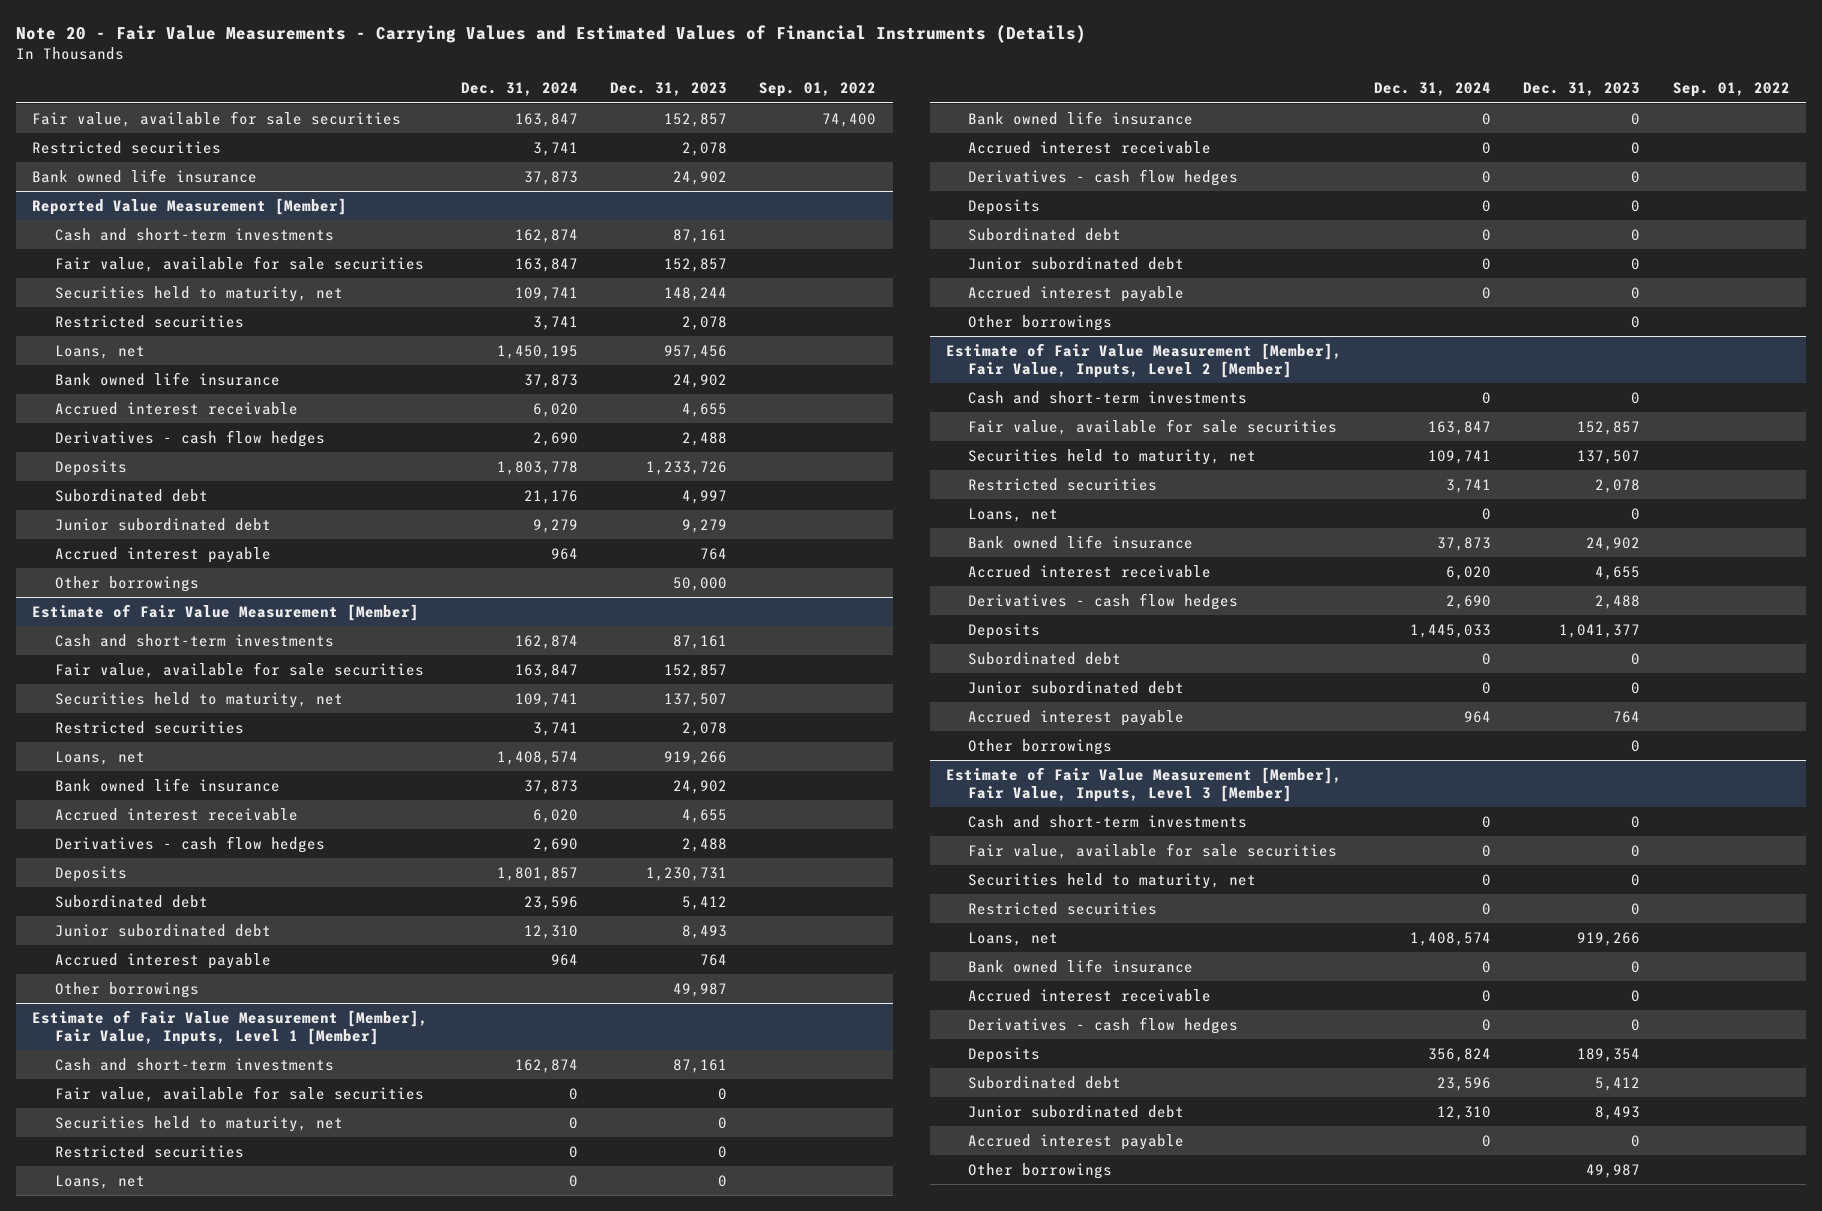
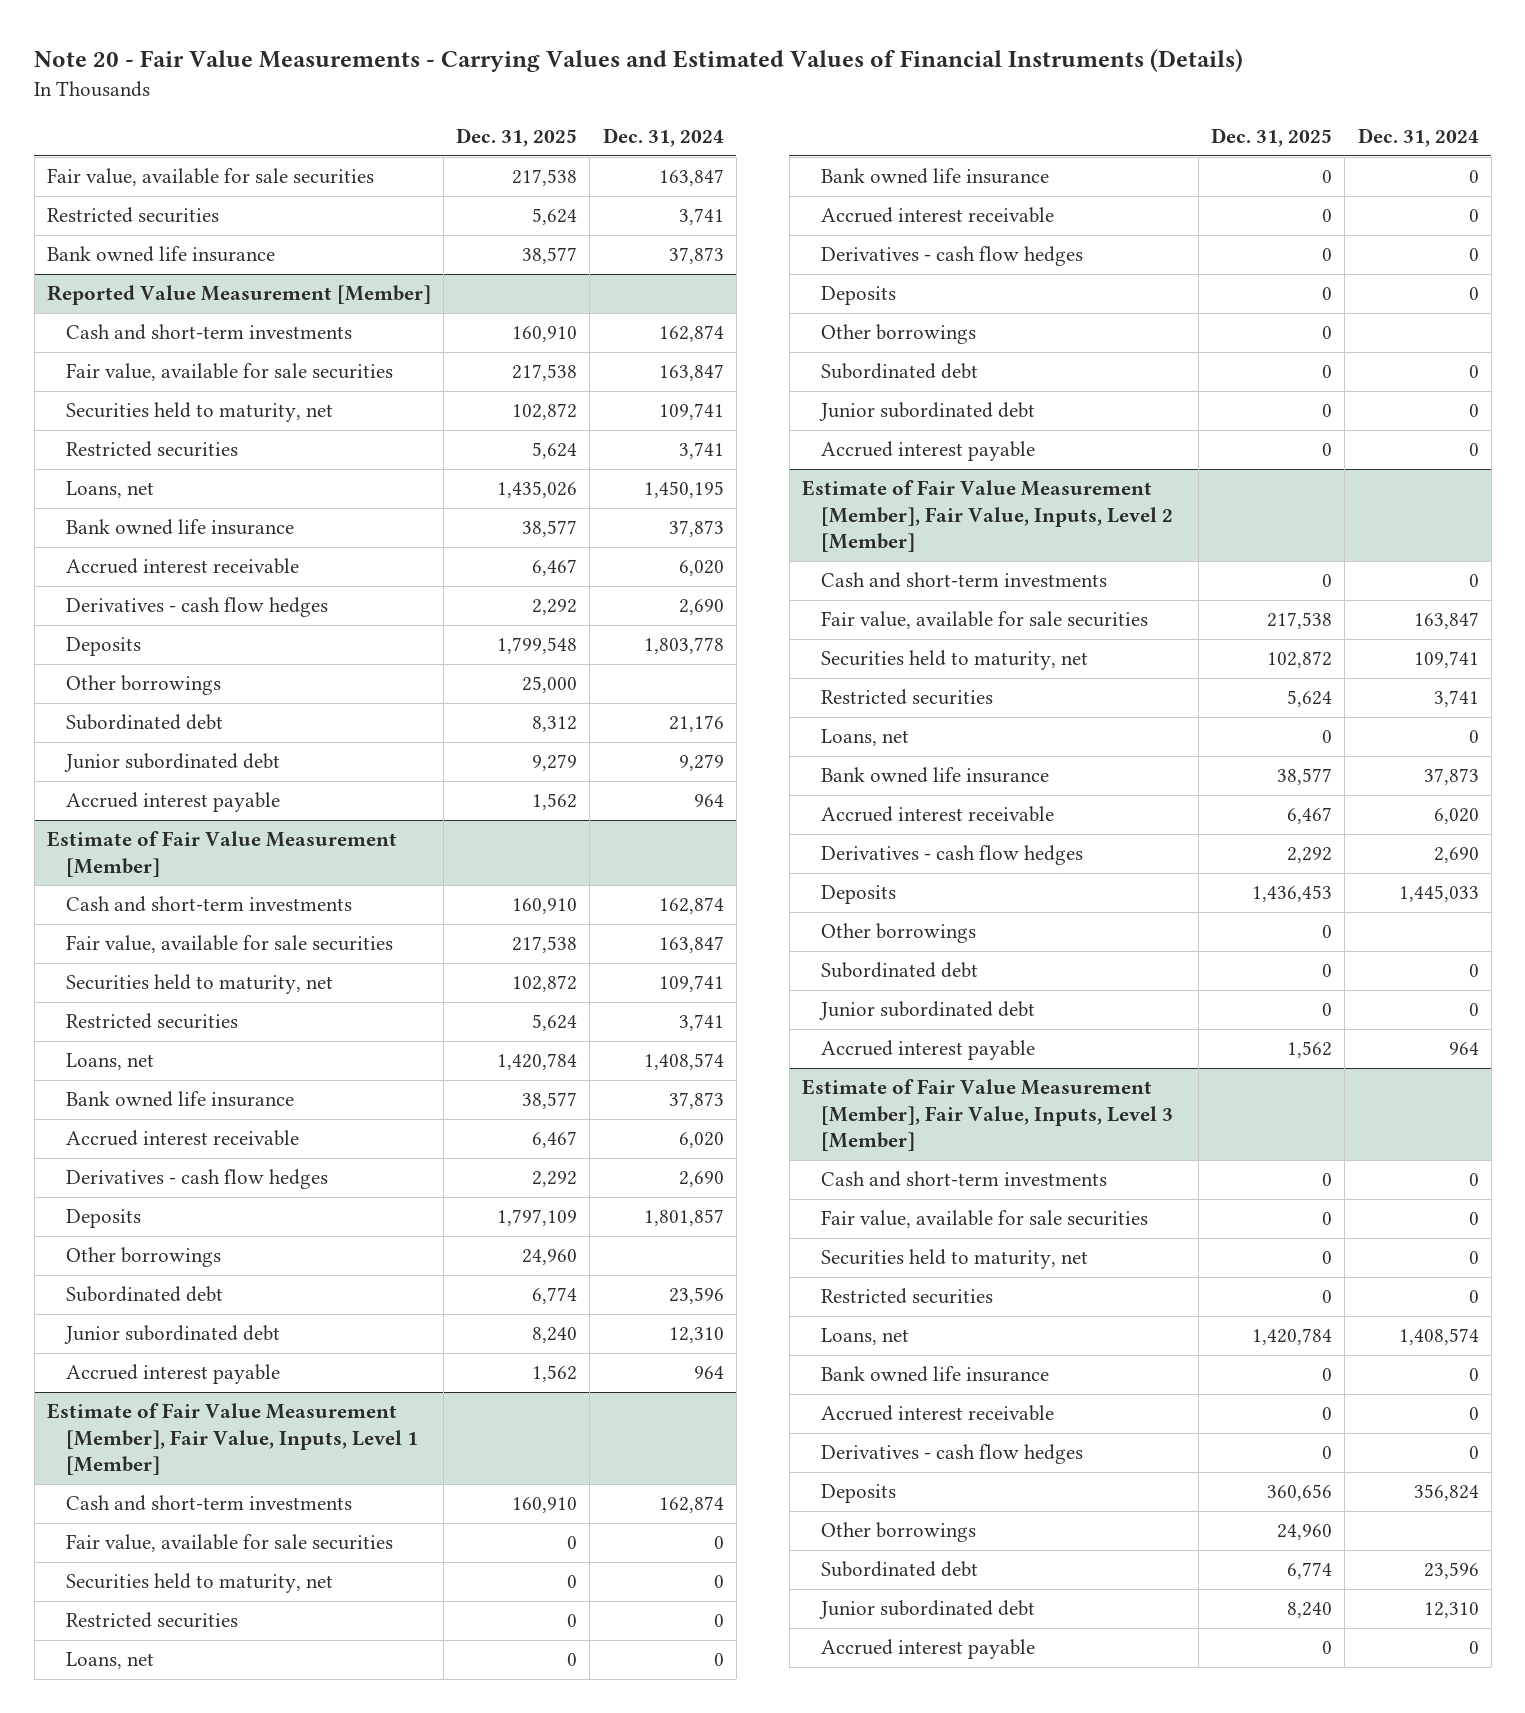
[610,82,728,97] Dec. 31, 2023 -> none
[759,82,877,98] Sep. 01, 2022 -> none
none -> [456,128,578,148] Dec. 31, 2025
[55,575,200,592] Other borrowings -> [65,675,221,696] Other borrowings
[55,981,200,998] Other borrowings -> [65,1247,221,1268] Other borrowings
[968,314,1113,331] Other borrowings -> [820,324,976,345] Other borrowings
[968,738,1113,755] Other borrowings -> [820,923,976,944] Other borrowings
[968,1162,1113,1179] Other borrowings -> [820,1522,976,1543] Other borrowings

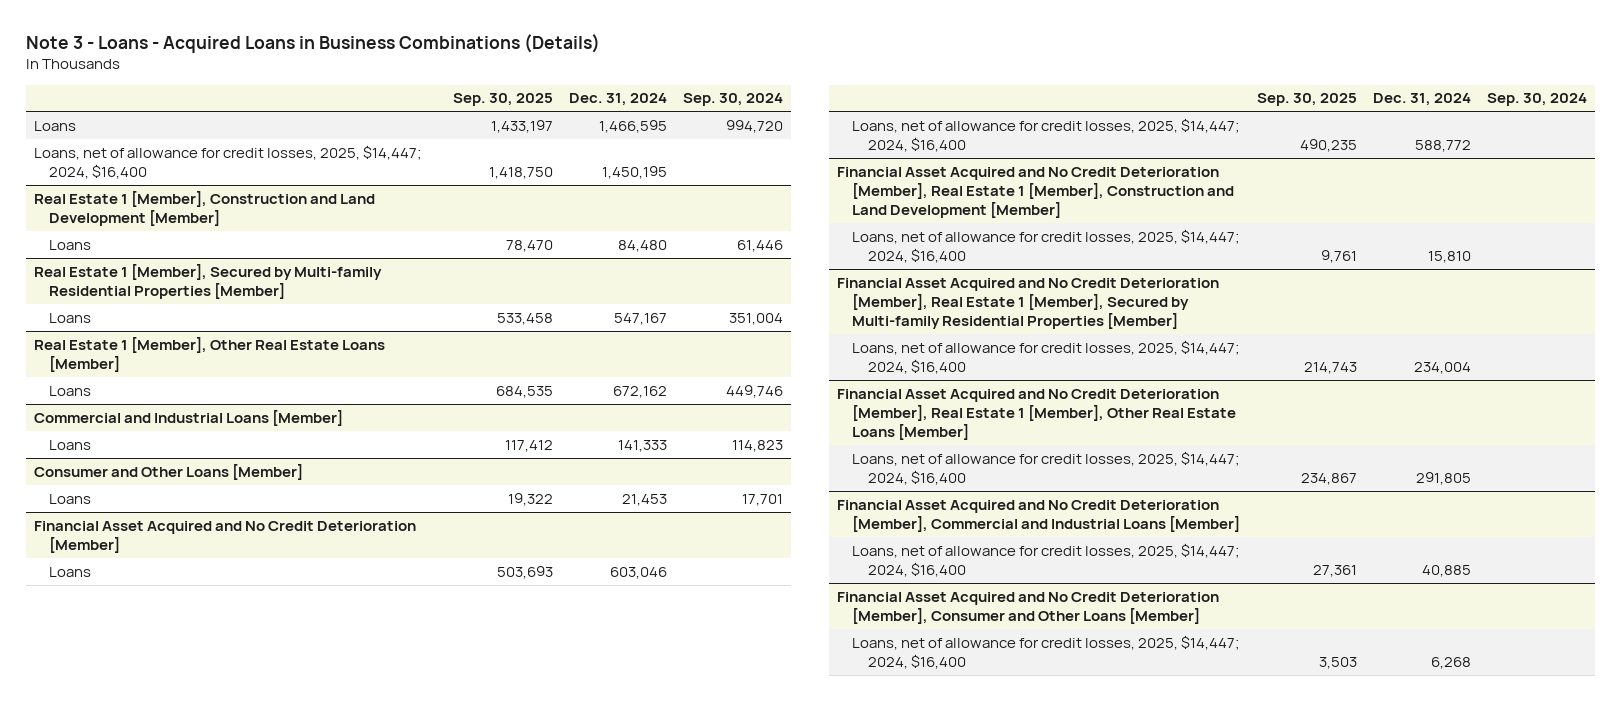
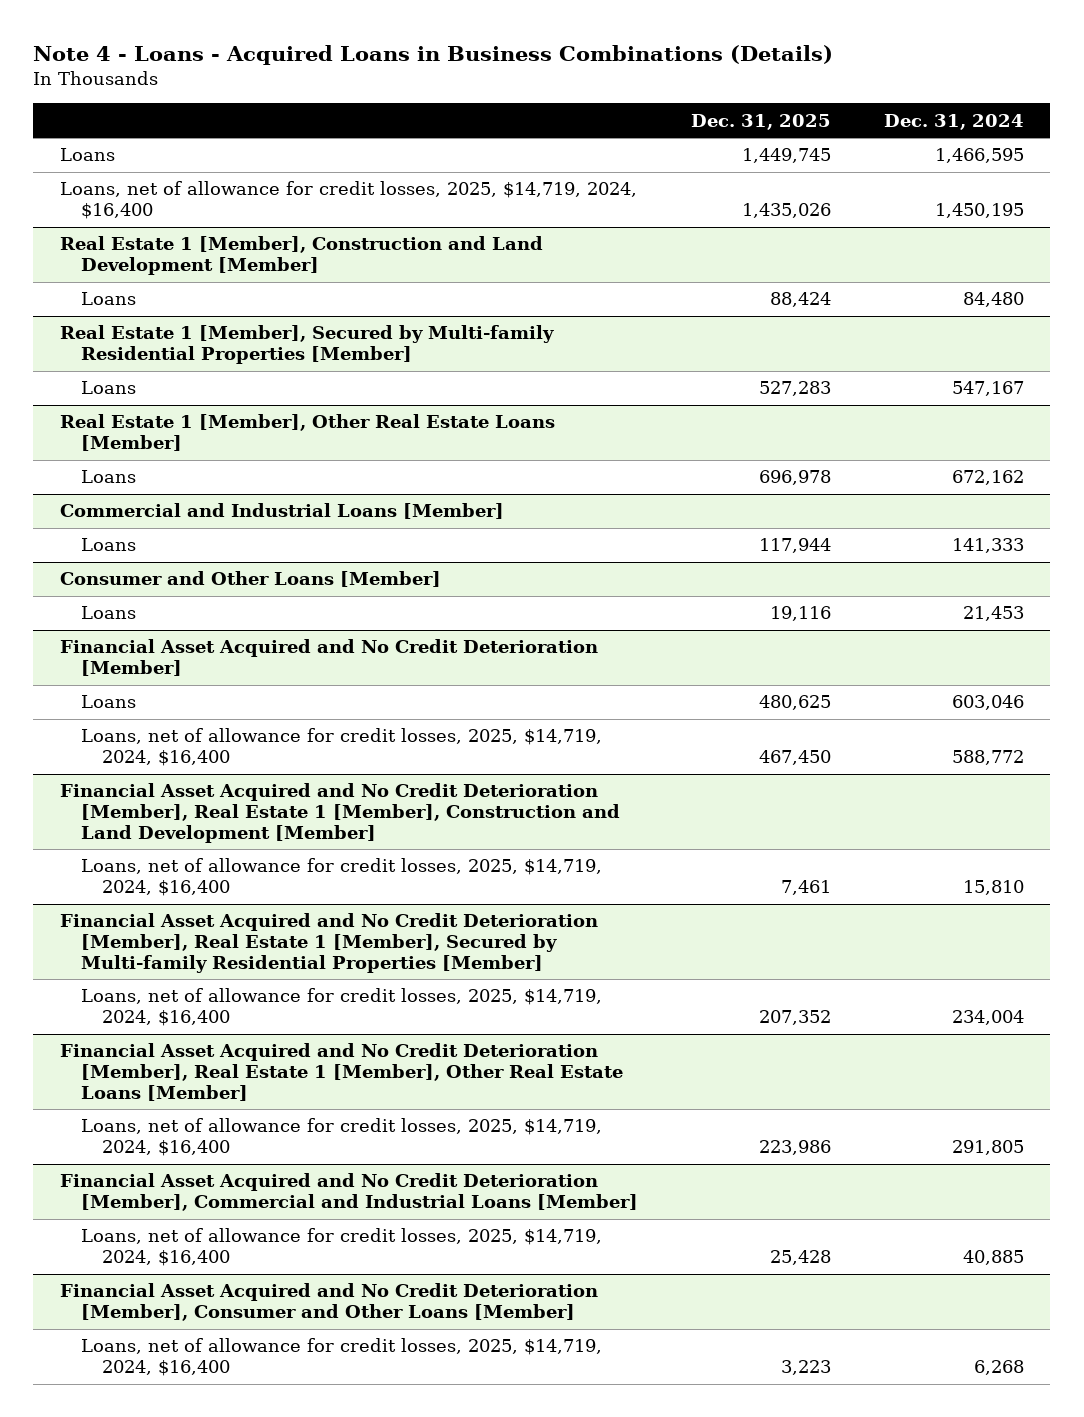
[25,34,600,54] Note 3 - Loans - Acquired Loans in Business Combinations (Details) -> [33,45,834,66] Note 4 - Loans - Acquired Loans in Business Combinations (Details)
[453,93,554,107] Sep. 30, 2025 -> none
[683,93,784,107] Sep. 30, 2024 -> none
none -> [691,113,832,130] Dec. 31, 2025
[33,144,422,179] Loans, net of allowance for credit losses, 2025, $14,447; 2024, $16,400 -> [59,181,637,220] Loans, net of allowance for credit losses, 2025, $14,719, 2024, $16,400
[852,117,1241,152] Loans, net of allowance for credit losses, 2025, $14,447; 2024, $16,400 -> [81,728,603,767] Loans, net of allowance for credit losses, 2025, $14,719, 2024, $16,400
[852,228,1241,263] Loans, net of allowance for credit losses, 2025, $14,447; 2024, $16,400 -> [81,858,603,897] Loans, net of allowance for credit losses, 2025, $14,719, 2024, $16,400
[852,339,1241,374] Loans, net of allowance for credit losses, 2025, $14,447; 2024, $16,400 -> [81,988,603,1027] Loans, net of allowance for credit losses, 2025, $14,719, 2024, $16,400
[852,450,1241,485] Loans, net of allowance for credit losses, 2025, $14,447; 2024, $16,400 -> [81,1118,603,1157] Loans, net of allowance for credit losses, 2025, $14,719, 2024, $16,400
[852,542,1241,577] Loans, net of allowance for credit losses, 2025, $14,447; 2024, $16,400 -> [81,1228,603,1267] Loans, net of allowance for credit losses, 2025, $14,719, 2024, $16,400
[852,634,1241,669] Loans, net of allowance for credit losses, 2025, $14,447; 2024, $16,400 -> [81,1338,603,1377] Loans, net of allowance for credit losses, 2025, $14,719, 2024, $16,400

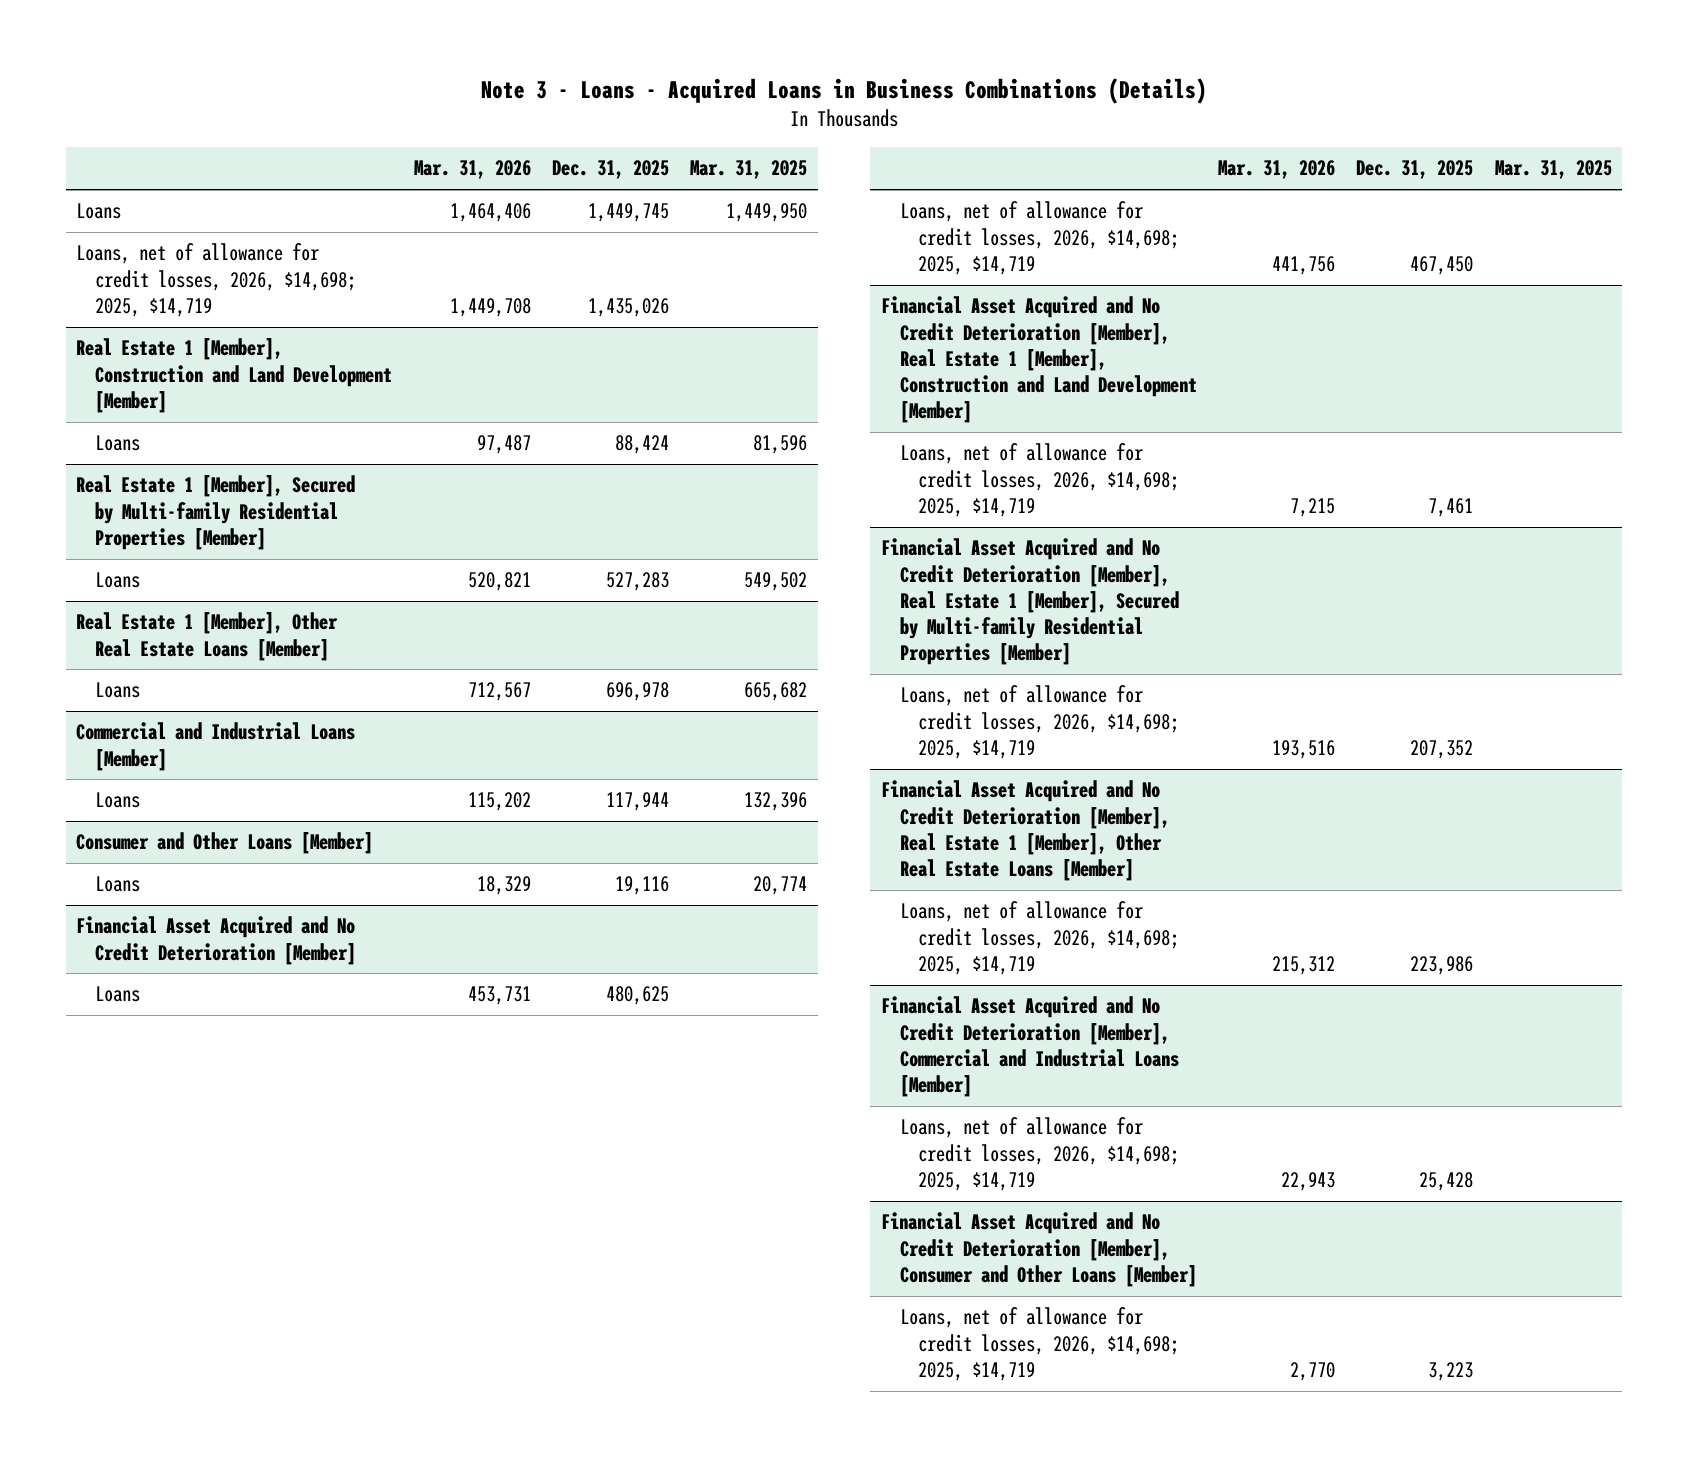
[33,45,834,66] Note 4 - Loans - Acquired Loans in Business Combinations (Details) -> [480,78,1207,105] Note 3 - Loans - Acquired Loans in Business Combinations (Details)
[884,113,1025,130] Dec. 31, 2024 -> none
none -> [413,160,531,180] Mar. 31, 2026
none -> [690,160,808,180] Mar. 31, 2025
[59,181,637,220] Loans, net of allowance for credit losses, 2025, $14,719, 2024, $16,400 -> [76,243,357,317] Loans, net of allowance for credit losses, 2026, $14,698; 2025, $14,719
[81,728,603,767] Loans, net of allowance for credit losses, 2025, $14,719, 2024, $16,400 -> [899,201,1180,275] Loans, net of allowance for credit losses, 2026, $14,698; 2025, $14,719
[81,858,603,897] Loans, net of allowance for credit losses, 2025, $14,719, 2024, $16,400 -> [899,443,1180,517] Loans, net of allowance for credit losses, 2026, $14,698; 2025, $14,719
[81,988,603,1027] Loans, net of allowance for credit losses, 2025, $14,719, 2024, $16,400 -> [899,685,1180,759] Loans, net of allowance for credit losses, 2026, $14,698; 2025, $14,719
[81,1118,603,1157] Loans, net of allowance for credit losses, 2025, $14,719, 2024, $16,400 -> [899,901,1180,975] Loans, net of allowance for credit losses, 2026, $14,698; 2025, $14,719
[81,1228,603,1267] Loans, net of allowance for credit losses, 2025, $14,719, 2024, $16,400 -> [899,1117,1180,1191] Loans, net of allowance for credit losses, 2026, $14,698; 2025, $14,719
[81,1338,603,1377] Loans, net of allowance for credit losses, 2025, $14,719, 2024, $16,400 -> [899,1307,1180,1381] Loans, net of allowance for credit losses, 2026, $14,698; 2025, $14,719

